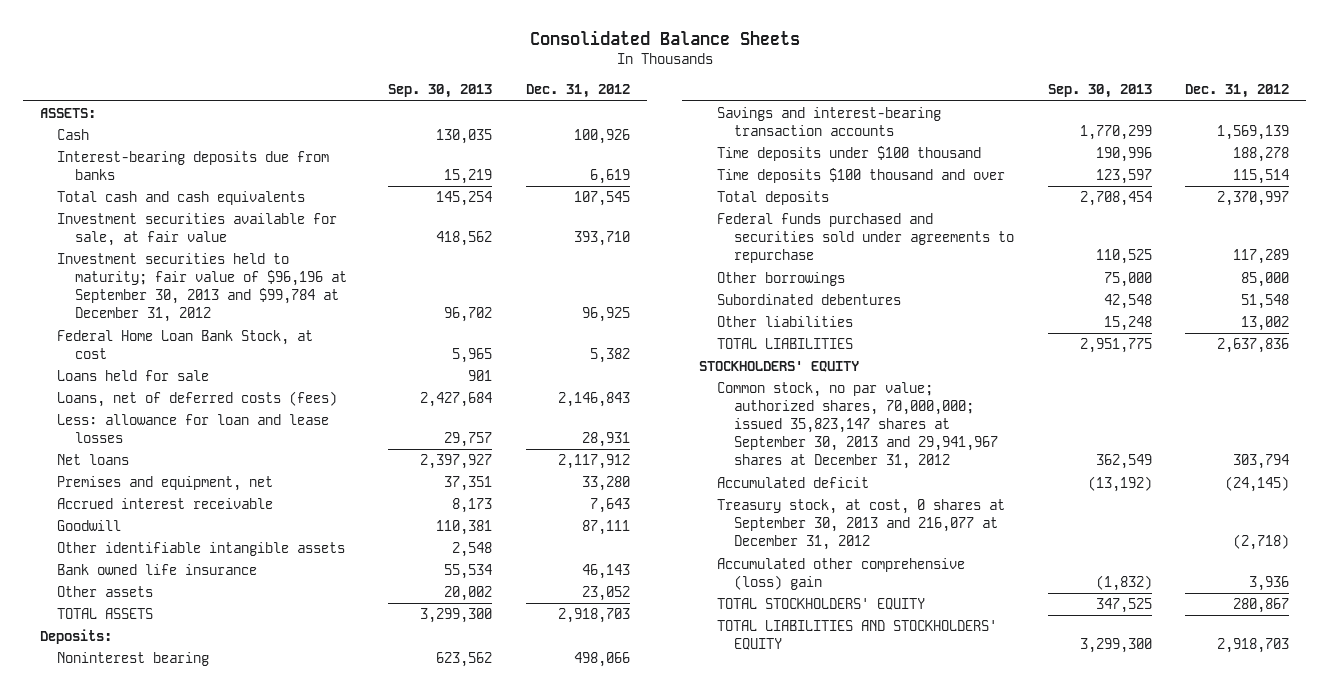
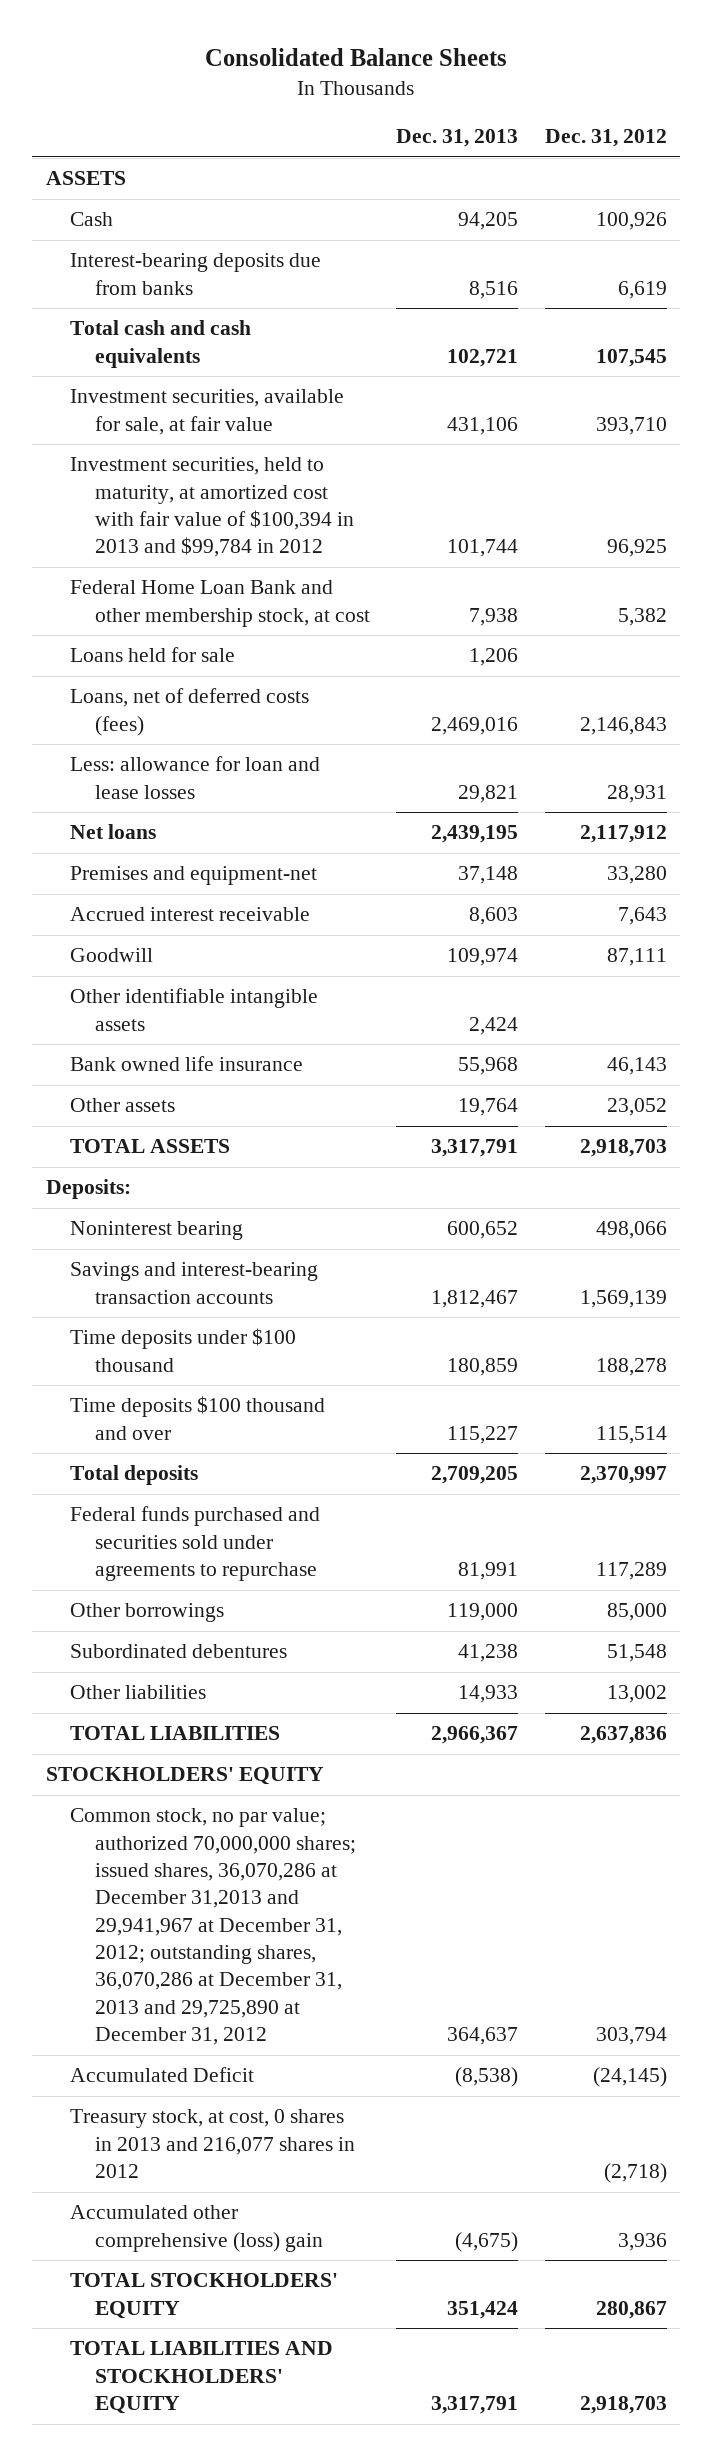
[388,84,493,99] Sep. 30, 2013 -> none
none -> [396,129,519,148] Dec. 31, 2013
[39,108,96,119] ASSETS: -> [45,171,126,186] ASSETS
[57,213,338,247] Investment securities available for sale, at fair value -> [70,389,345,435] Investment securities, available for sale, at fair value
[57,253,347,323] Investment securities held to maturity; fair value of $96,196 at September 30, 2013 and $99,784 at December 31, 2012 -> [70,457,354,558] Investment securities, held to maturity, at amortized cost with fair value of $100,394 in 2013 and $99,784 in 2012
[57,330,314,360] Federal Home Loan Bank Stock, at cost -> [70,580,370,627] Federal Home Loan Bank and other membership stock, at cost
[57,476,274,492] Premises and equipment, net -> [70,866,318,886] Premises and equipment-net
[716,382,998,470] Common stock, no par value; authorized shares, 70,000,000; issued 35,823,147 shares at September 30, 2013 and 29,941,967 shares at December 31, 2012 -> [70,1808,356,2046] Common stock, no par value; authorized 70,000,000 shares; issued shares, 36,070,286 at December 31,2013 and 29,941,967 at December 31, 2012; outstanding shares, 36,070,286 at December 31, 2013 and 29,725,890 at December 31, 2012
[716,477,869,489] Accumulated deficit -> [70,2067,255,2083] Accumulated Deficit
[716,499,1005,551] Treasury stock, at cost, 0 shares at September 30, 2013 and 216,077 at December 31, 2012 -> [70,2109,355,2179] Treasury stock, at cost, 0 shares in 2013 and 216,077 shares in 2012

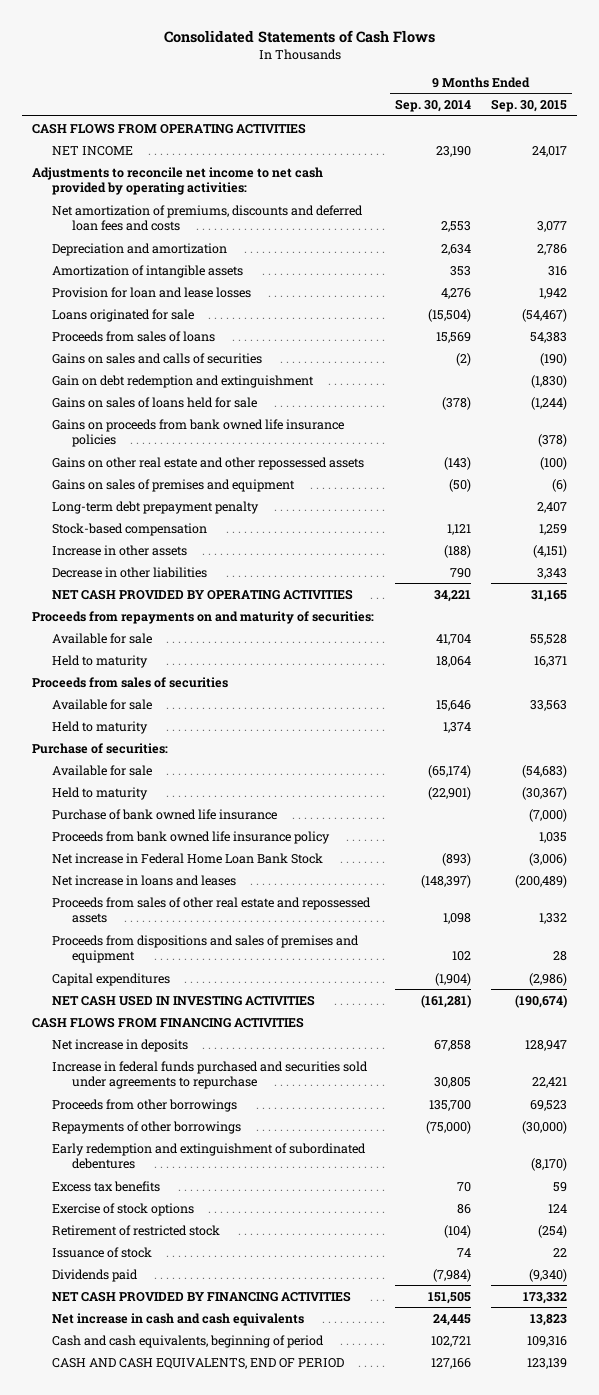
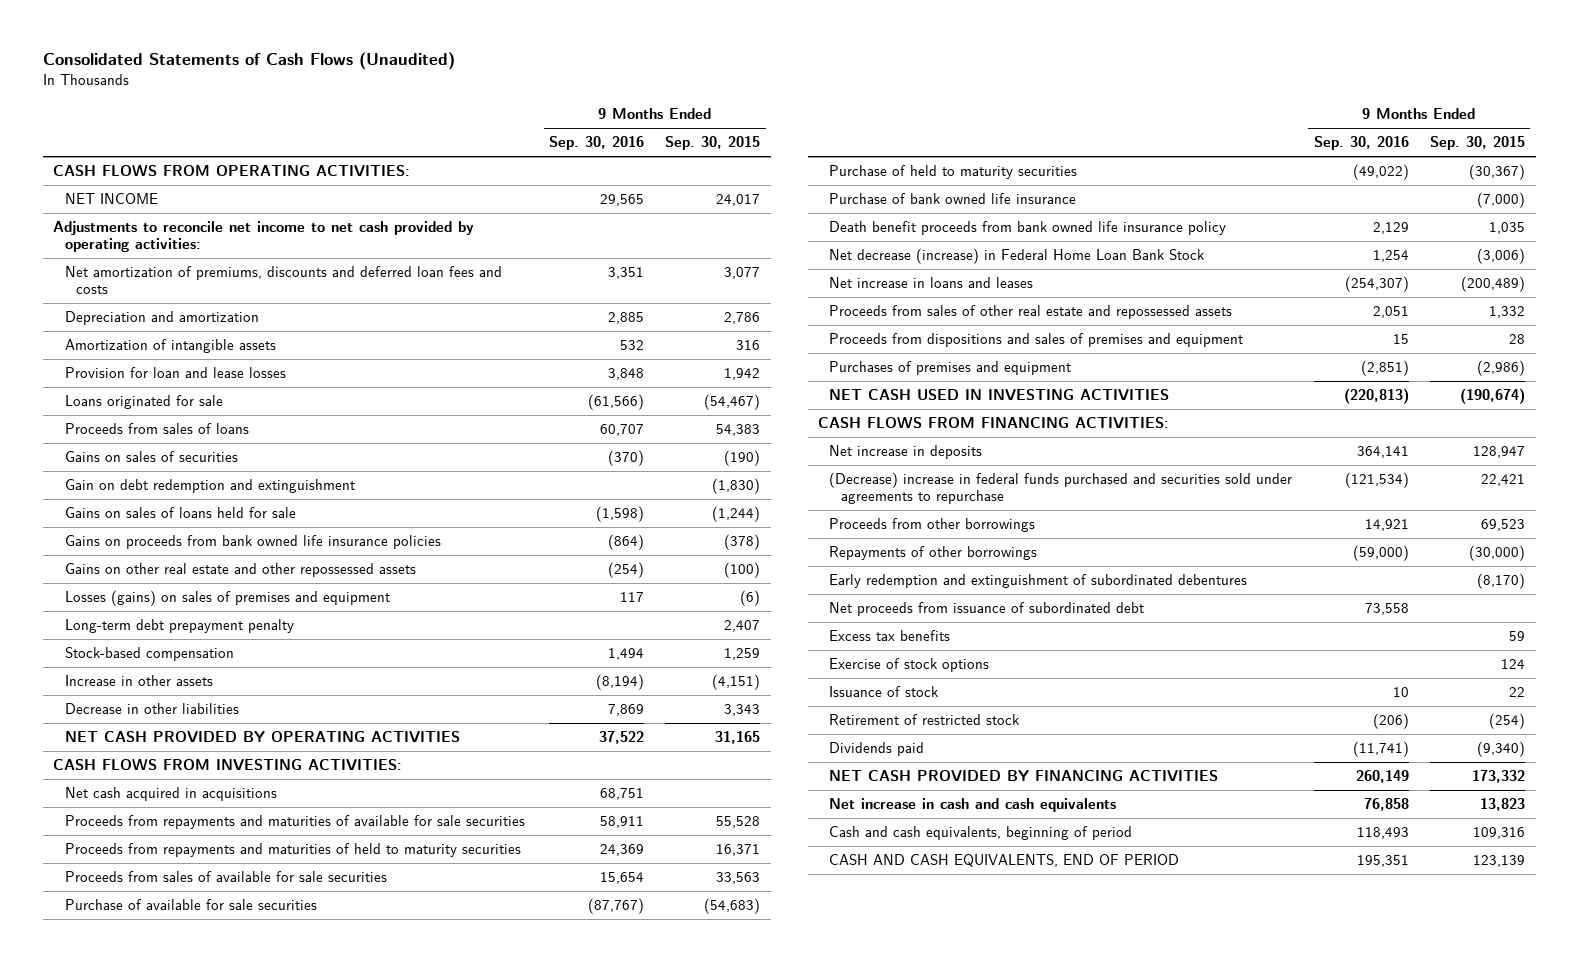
[163,29,435,43] Consolidated Statements of Cash Flows -> [42,52,455,71] Consolidated Statements of Cash Flows (Unaudited)
[394,99,471,113] Sep. 30, 2014 -> none
none -> [548,136,644,151] Sep. 30, 2016
[32,122,307,134] CASH FLOWS FROM OPERATING ACTIVITIES -> [53,165,411,178] CASH FLOWS FROM OPERATING ACTIVITIES:
[52,352,263,364] Gains on sales and calls of securities -> [64,451,238,463] Gains on sales of securities
[52,478,296,492] Gains on sales of premises and equipment -> [64,590,390,607] Losses (gains) on sales of premises and equipment
[32,610,375,624] Proceeds from repayments on and maturity of securities: -> none
[32,676,229,688] Proceeds from sales of securities -> none
[52,720,149,734] Held to maturity -> none
[32,742,169,754] Purchase of securities: -> none
none -> [53,759,403,772] CASH FLOWS FROM INVESTING ACTIVITIES:
none -> [64,787,277,802] Net cash acquired in acquisitions
[52,632,153,644] Available for sale -> [64,815,525,830] Proceeds from repayments and maturities of available for sale securities
[52,654,149,668] Held to maturity -> [64,843,521,858] Proceeds from repayments and maturities of held to maturity securities
[52,698,153,710] Available for sale -> [64,871,387,883] Proceeds from sales of available for sale securities
[52,764,153,776] Available for sale -> [64,899,317,911] Purchase of available for sale securities
[52,786,149,800] Held to maturity -> [829,165,1078,180] Purchase of held to maturity securities
[52,830,331,844] Proceeds from bank owned life insurance policy -> [829,221,1227,236] Death benefit proceeds from bank owned life insurance policy
[52,852,324,864] Net increase in Federal Home Loan Bank Stock -> [829,248,1206,265] Net decrease (increase) in Federal Home Loan Bank Stock
[52,972,171,986] Capital expenditures -> [829,361,1072,376] Purchases of premises and equipment
[32,1016,305,1028] CASH FLOWS FROM FINANCING ACTIVITIES -> [818,417,1170,430] CASH FLOWS FROM FINANCING ACTIVITIES:
[52,1060,369,1090] Increase in federal funds purchased and securities sold under agreements to repurchase -> [829,472,1293,505] (Decrease) increase in federal funds purchased and securities sold under agreements to repurchase
none -> [829,602,1145,617] Net proceeds from issuance of subordinated debt
[52,1224,221,1236] Retirement of restricted stock -> [829,714,1021,726] Retirement of restricted stock

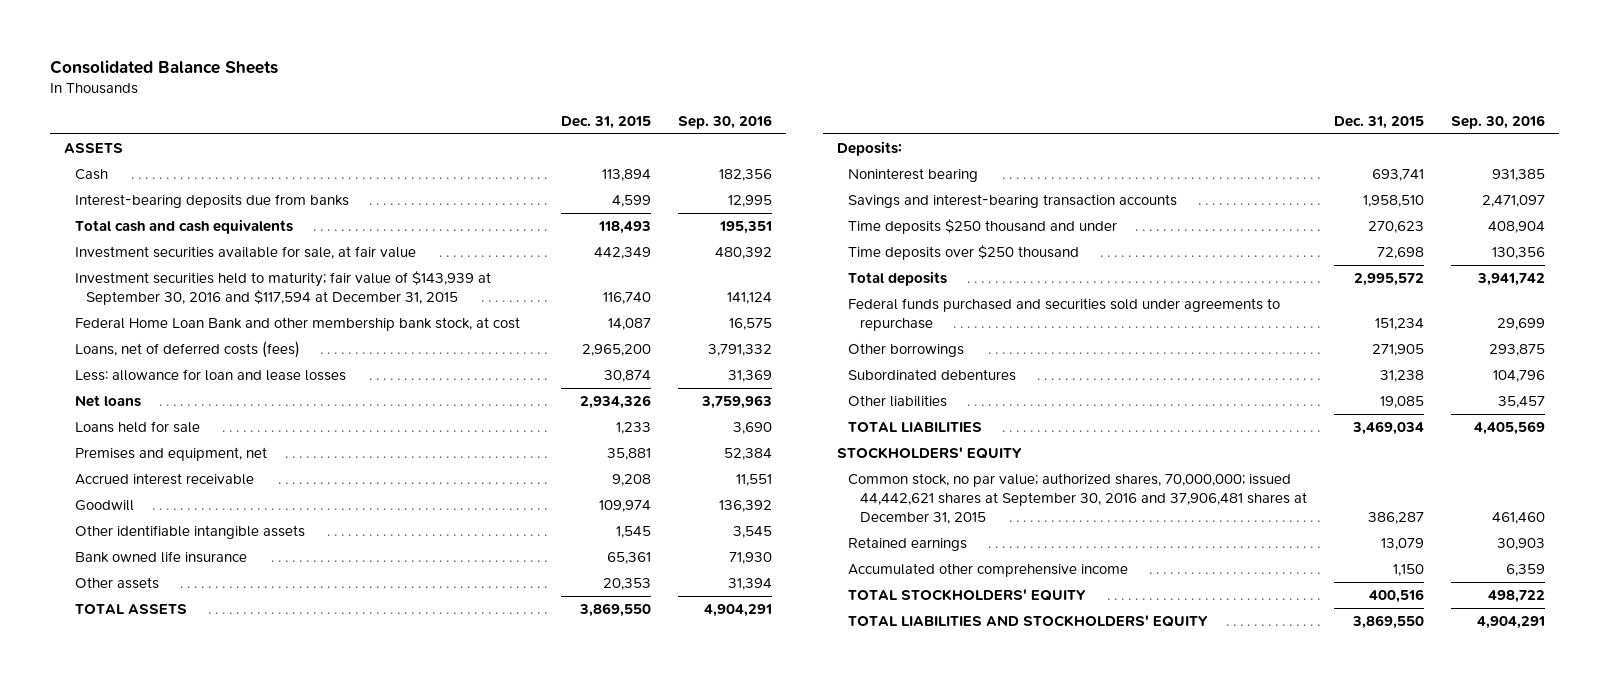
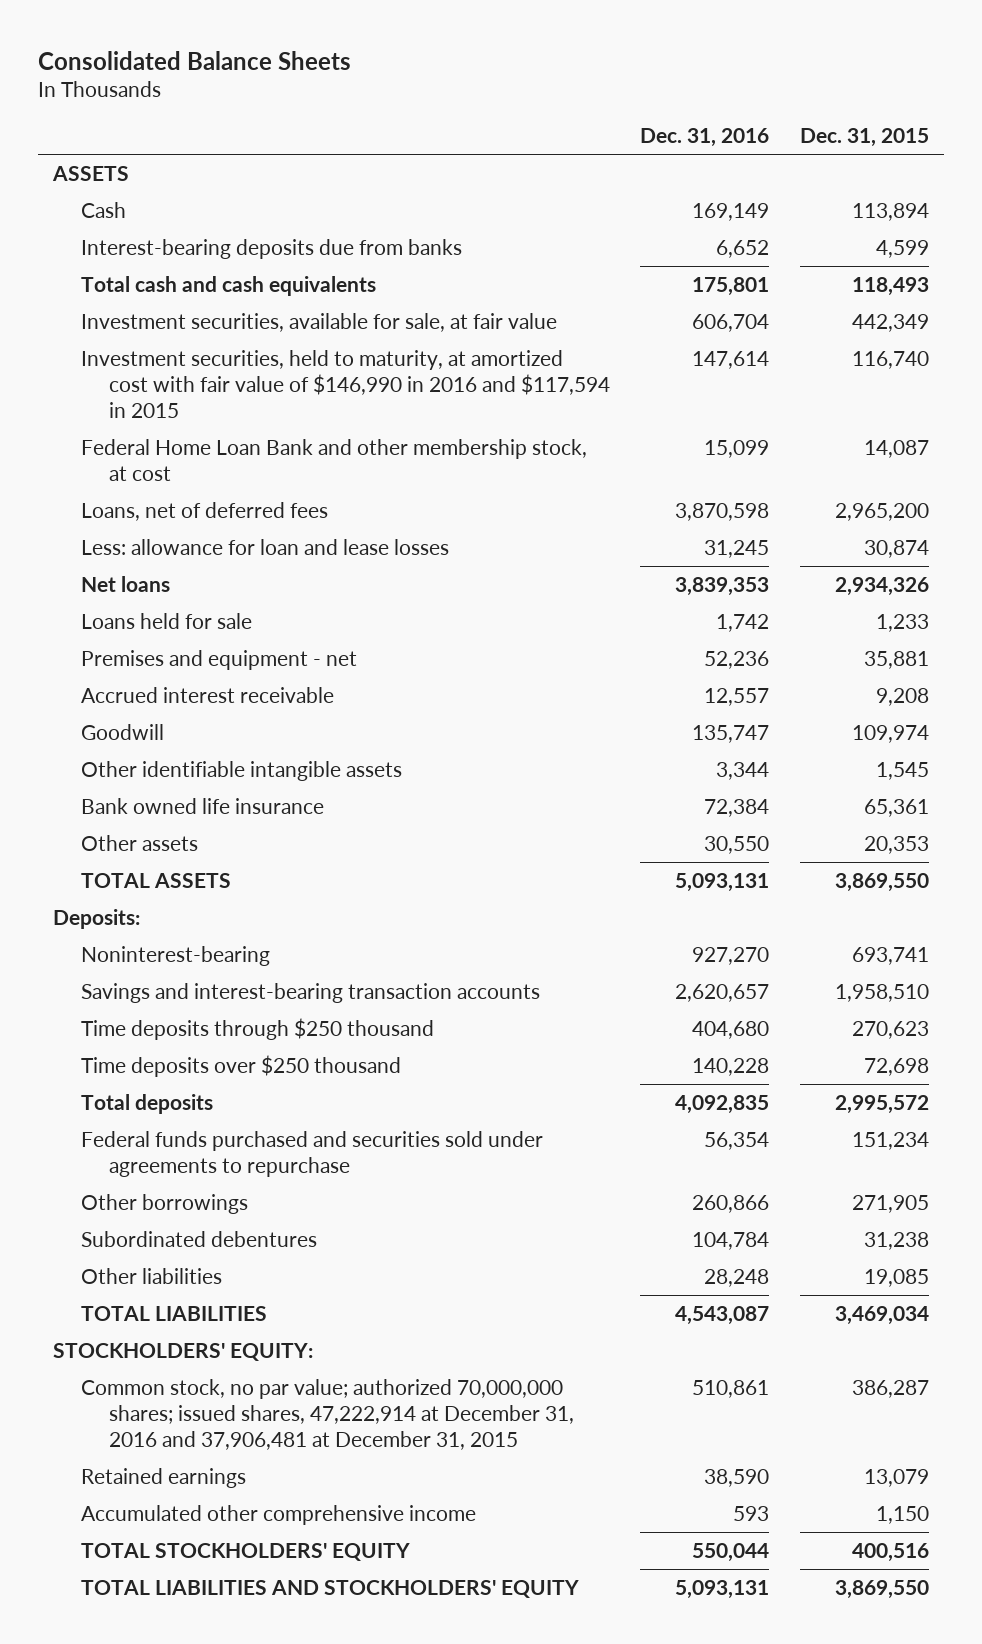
[678,114,773,129] Sep. 30, 2016 -> none
none -> [640,128,770,148] Dec. 31, 2016
[75,245,417,259] Investment securities available for sale, at fair value -> [80,312,557,332] Investment securities, available for sale, at fair value
[75,270,492,306] Investment securities held to maturity; fair value of $143,939 at September 30, 2016 and $117,594 at December 31, 2015 -> [80,349,610,418] Investment securities, held to maturity, at amortized cost with fair value of $146,990 in 2016 and $117,594 in 2015
[75,316,521,331] Federal Home Loan Bank and other membership bank stock, at cost -> [80,438,587,481] Federal Home Loan Bank and other membership stock, at cost
[75,340,301,358] Loans, net of deferred costs (fees) -> [80,501,328,521] Loans, net of deferred fees
[75,446,268,461] Premises and equipment, net -> [80,649,357,670] Premises and equipment - net
[848,167,979,182] Noninterest bearing -> [80,945,270,966] Noninterest-bearing
[848,218,1118,234] Time deposits $250 thousand and under -> [80,1017,434,1040] Time deposits through $250 thousand
[836,446,1022,459] STOCKHOLDERS' EQUITY -> [53,1342,314,1361] STOCKHOLDERS' EQUITY:
[848,472,1307,525] Common stock, no par value; authorized shares, 70,000,000; issued 44,442,621 shares at September 30, 2016 and 37,906,481 shares at December 31, 2015 -> [80,1378,574,1450] Common stock, no par value; authorized 70,000,000 shares; issued shares, 47,222,914 at December 31, 2016 and 37,906,481 at December 31, 2015

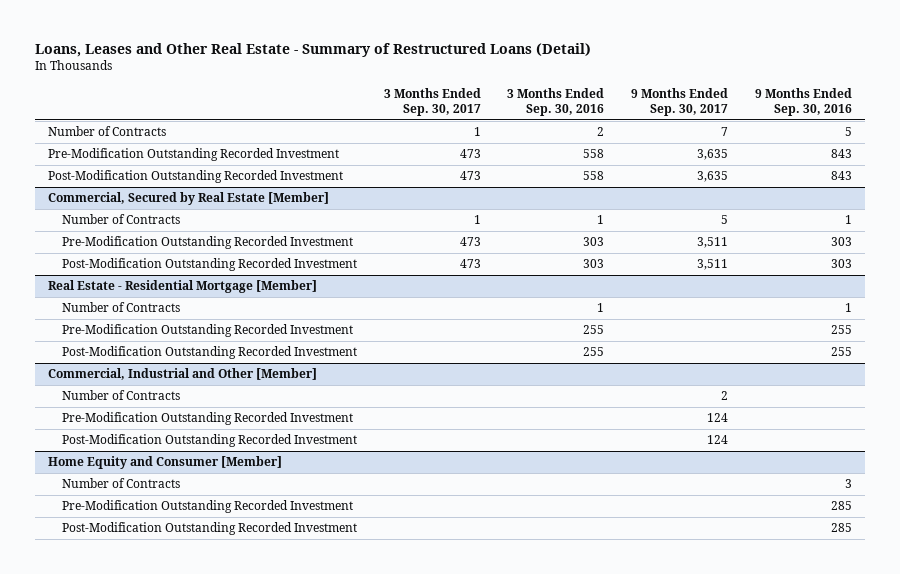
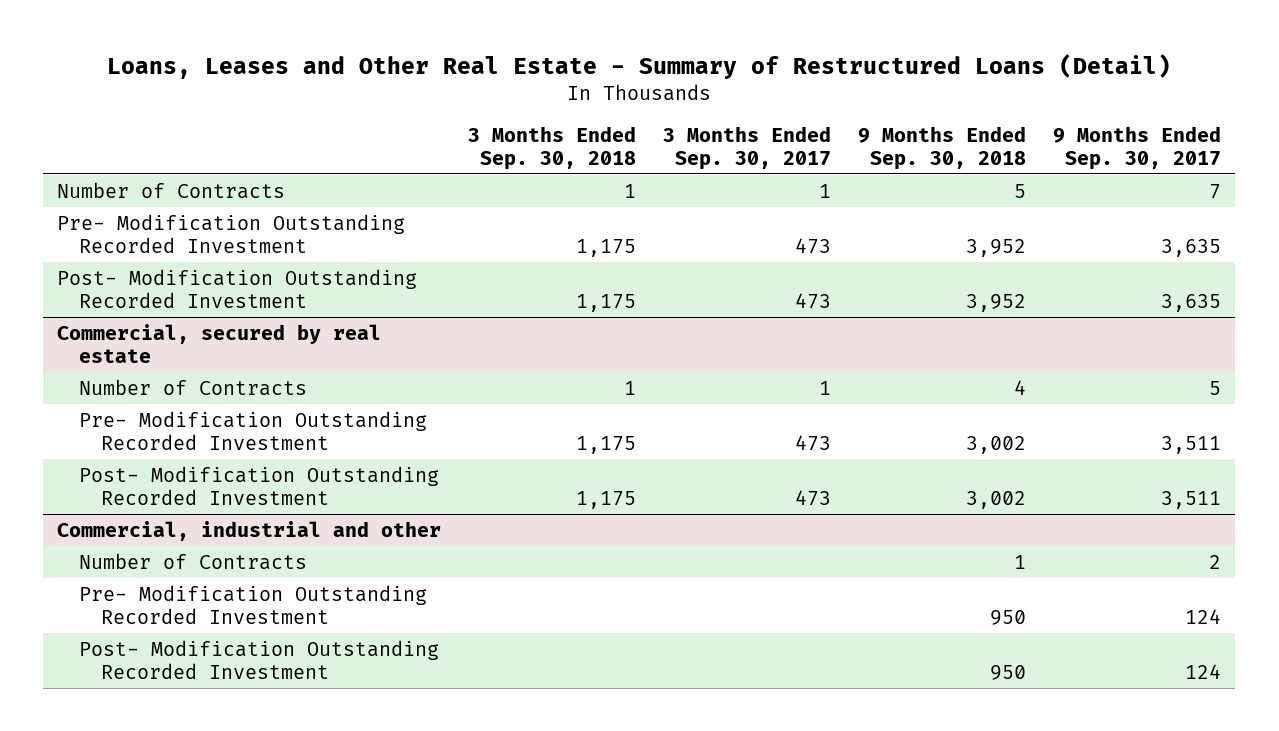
[507,87,605,117] 3 Months Ended Sep. 30, 2016 -> none
[754,87,852,117] 9 Months Ended Sep. 30, 2016 -> none
none -> [468,125,637,170] 3 Months Ended Sep. 30, 2018
none -> [858,125,1027,170] 9 Months Ended Sep. 30, 2018
[48,148,340,162] Pre-Modification Outstanding Recorded Investment -> [57,213,406,253] Pre- Modification Outstanding Recorded Investment
[48,170,344,184] Post-Modification Outstanding Recorded Investment -> [57,268,418,308] Post- Modification Outstanding Recorded Investment
[48,192,330,206] Commercial, Secured by Real Estate [Member] -> [57,323,382,363] Commercial, secured by real estate
[48,280,318,294] Real Estate - Residential Mortgage [Member] -> none
[62,302,181,313] Number of Contracts -> none
[62,324,354,338] Pre-Modification Outstanding Recorded Investment -> none
[62,346,358,360] Post-Modification Outstanding Recorded Investment -> none
[62,236,354,250] Pre-Modification Outstanding Recorded Investment -> [78,410,427,450] Pre- Modification Outstanding Recorded Investment
[62,258,358,272] Post-Modification Outstanding Recorded Investment -> [78,465,439,505] Post- Modification Outstanding Recorded Investment
[48,368,318,381] Commercial, Industrial and Other [Member] -> [57,520,442,541] Commercial, industrial and other
[48,456,283,470] Home Equity and Consumer [Member] -> none
[62,478,181,489] Number of Contracts -> none
[62,500,354,514] Pre-Modification Outstanding Recorded Investment -> none
[62,522,358,536] Post-Modification Outstanding Recorded Investment -> none
[62,412,354,426] Pre-Modification Outstanding Recorded Investment -> [78,584,427,624] Pre- Modification Outstanding Recorded Investment
[62,434,358,448] Post-Modification Outstanding Recorded Investment -> [78,639,439,679] Post- Modification Outstanding Recorded Investment

